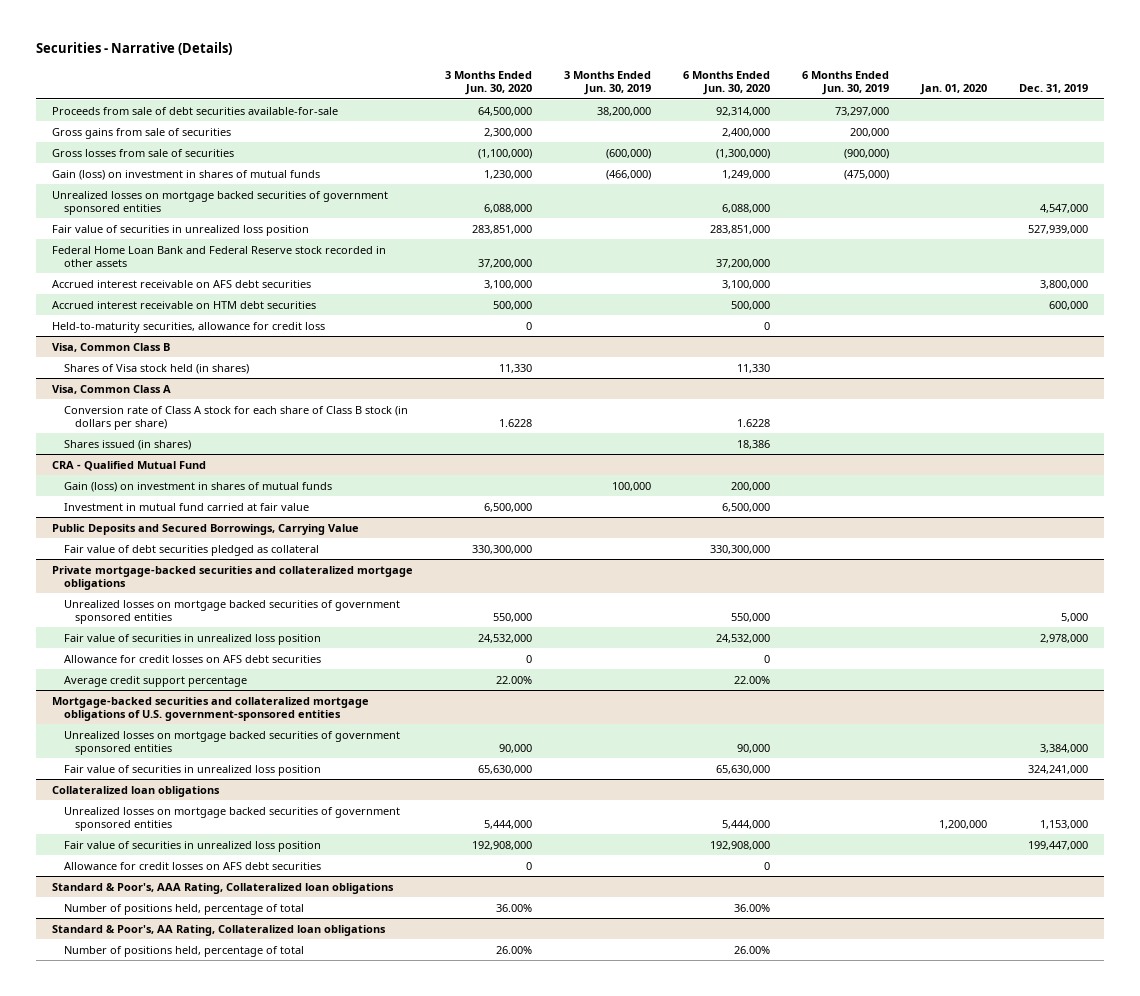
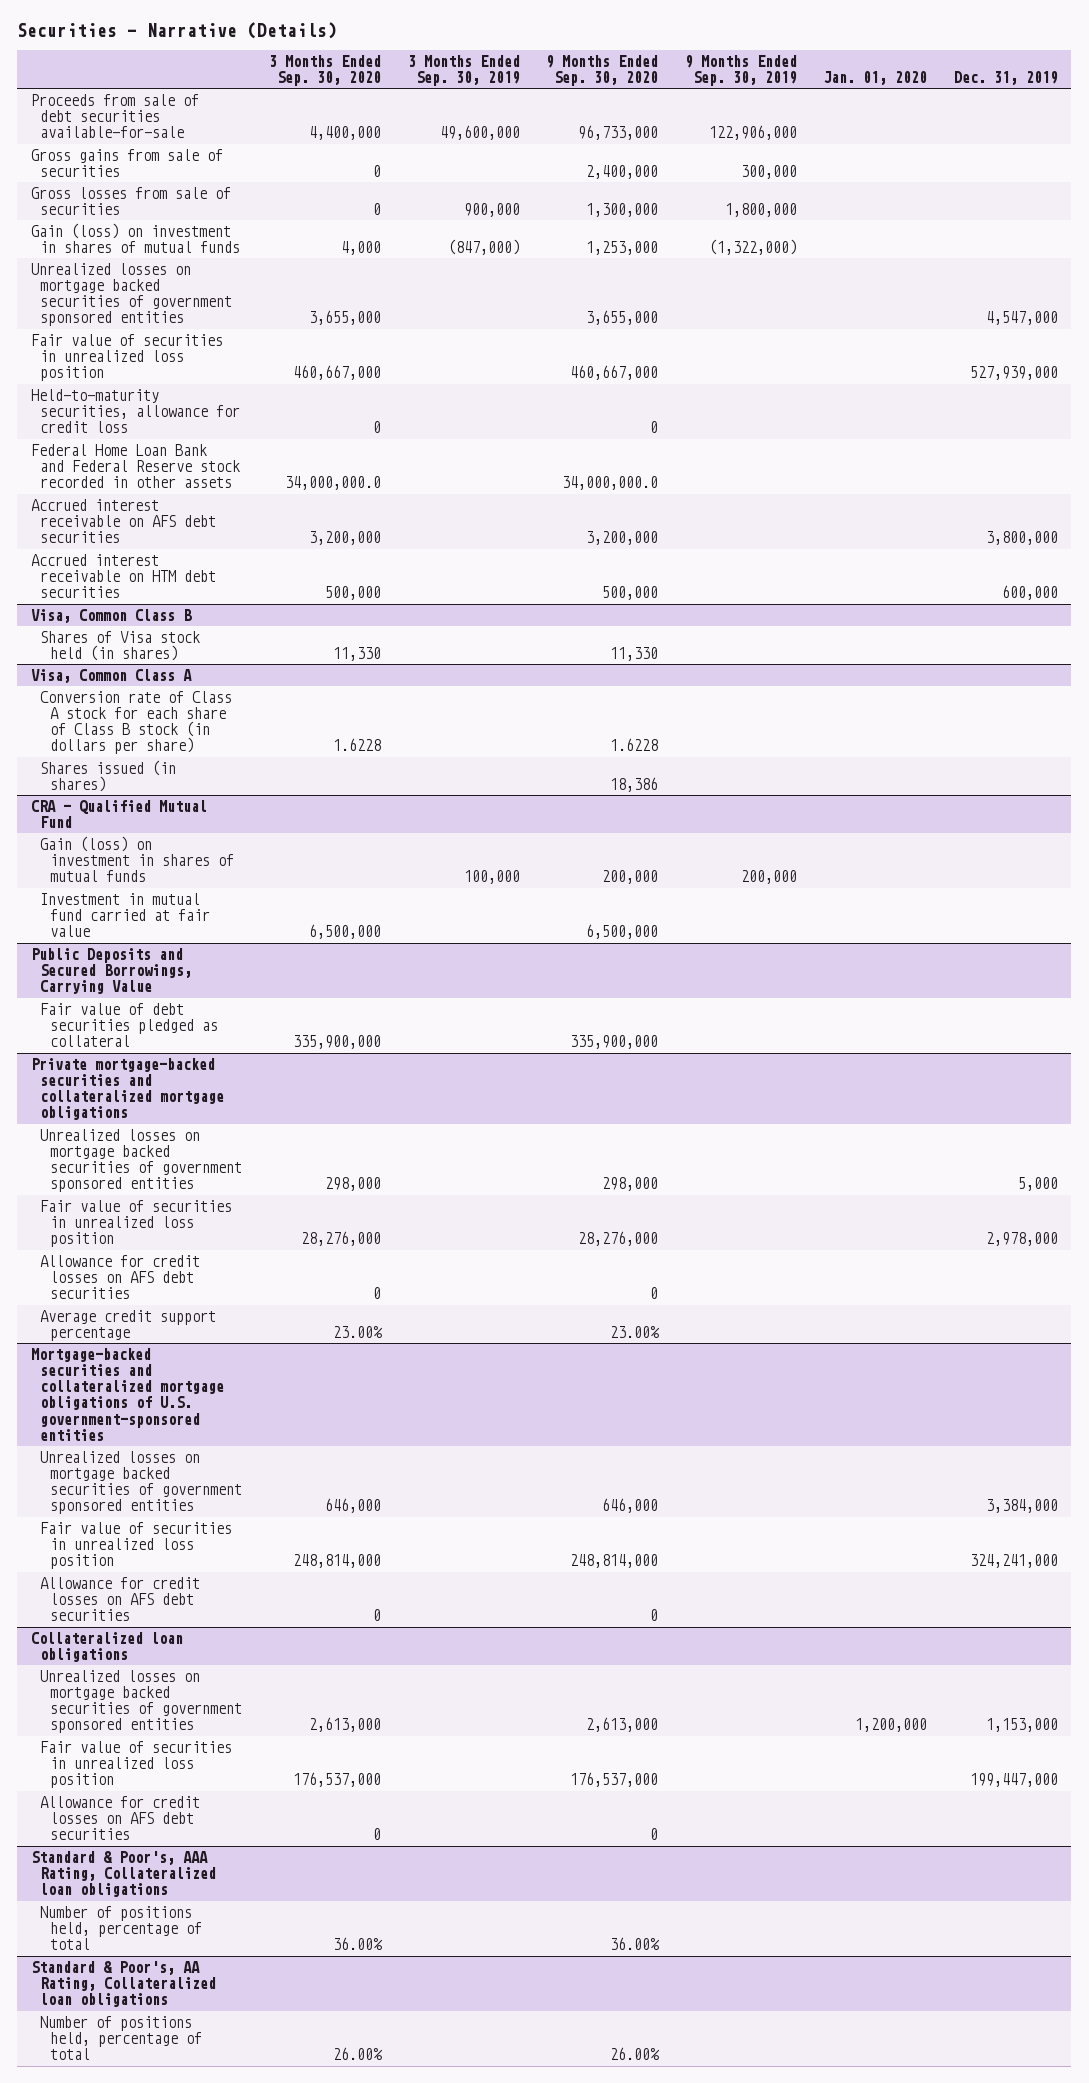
[444,71,532,96] 3 Months Ended Jun. 30, 2020 -> none
[563,71,651,96] 3 Months Ended Jun. 30, 2019 -> none
[682,71,770,96] 6 Months Ended Jun. 30, 2020 -> none
[801,71,889,96] 6 Months Ended Jun. 30, 2019 -> none
none -> [268,54,381,86] 3 Months Ended Sep. 30, 2020
none -> [407,54,520,86] 3 Months Ended Sep. 30, 2019
none -> [546,54,659,86] 9 Months Ended Sep. 30, 2020
none -> [684,54,797,86] 9 Months Ended Sep. 30, 2019
[51,321,325,333] Held-to-maturity securities, allowance for credit loss -> [30,388,241,434] Held-to-maturity securities, allowance for credit loss
none -> [40,1576,201,1622] Allowance for credit losses on AFS debt securities

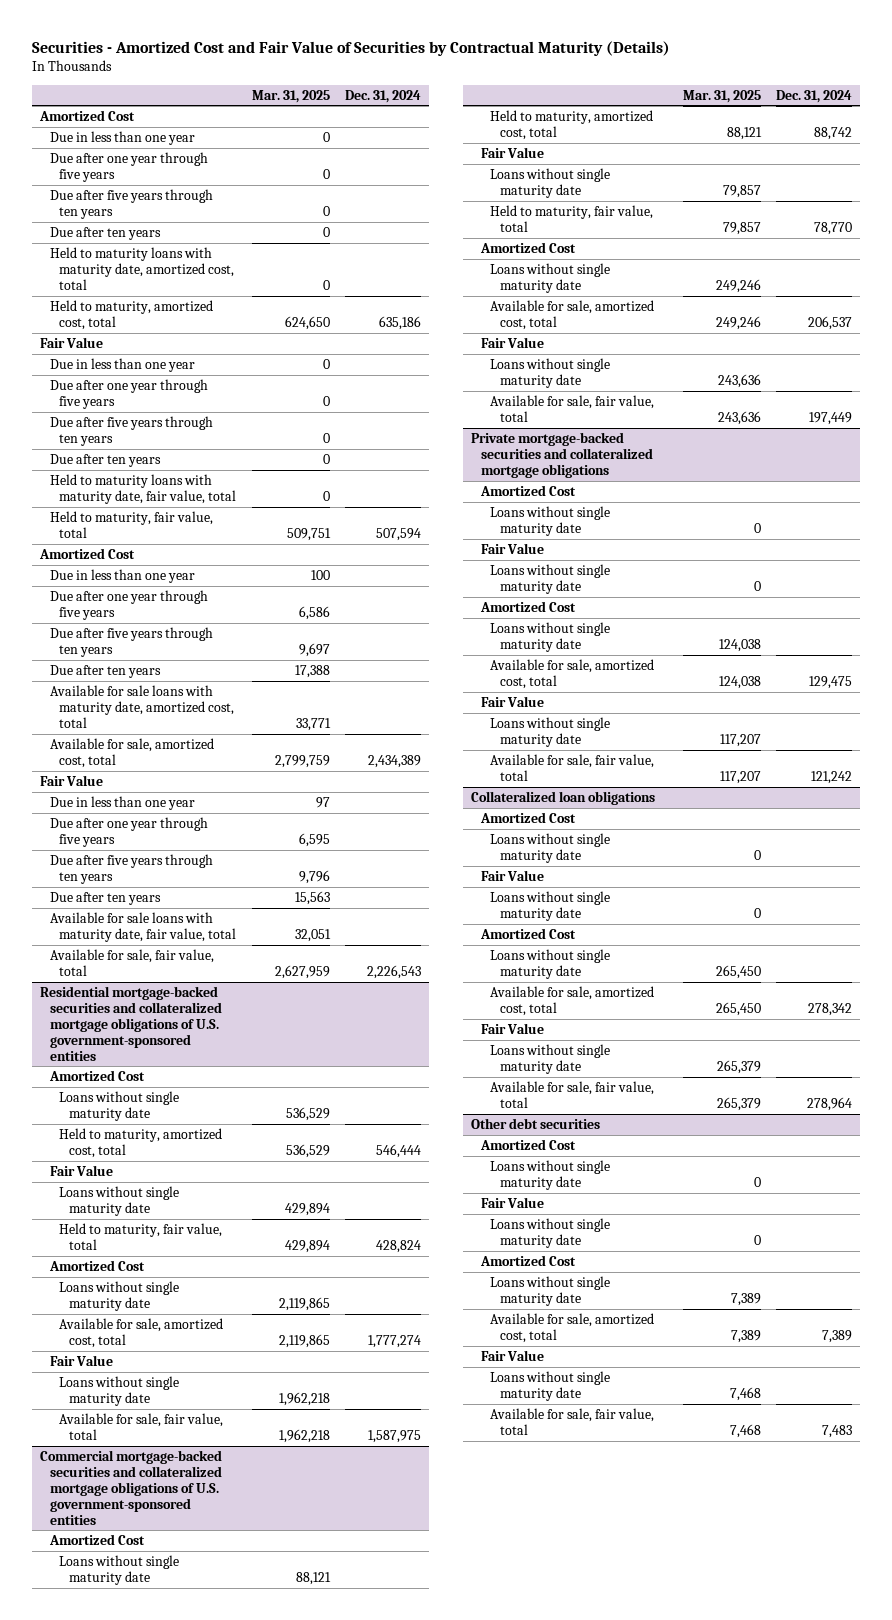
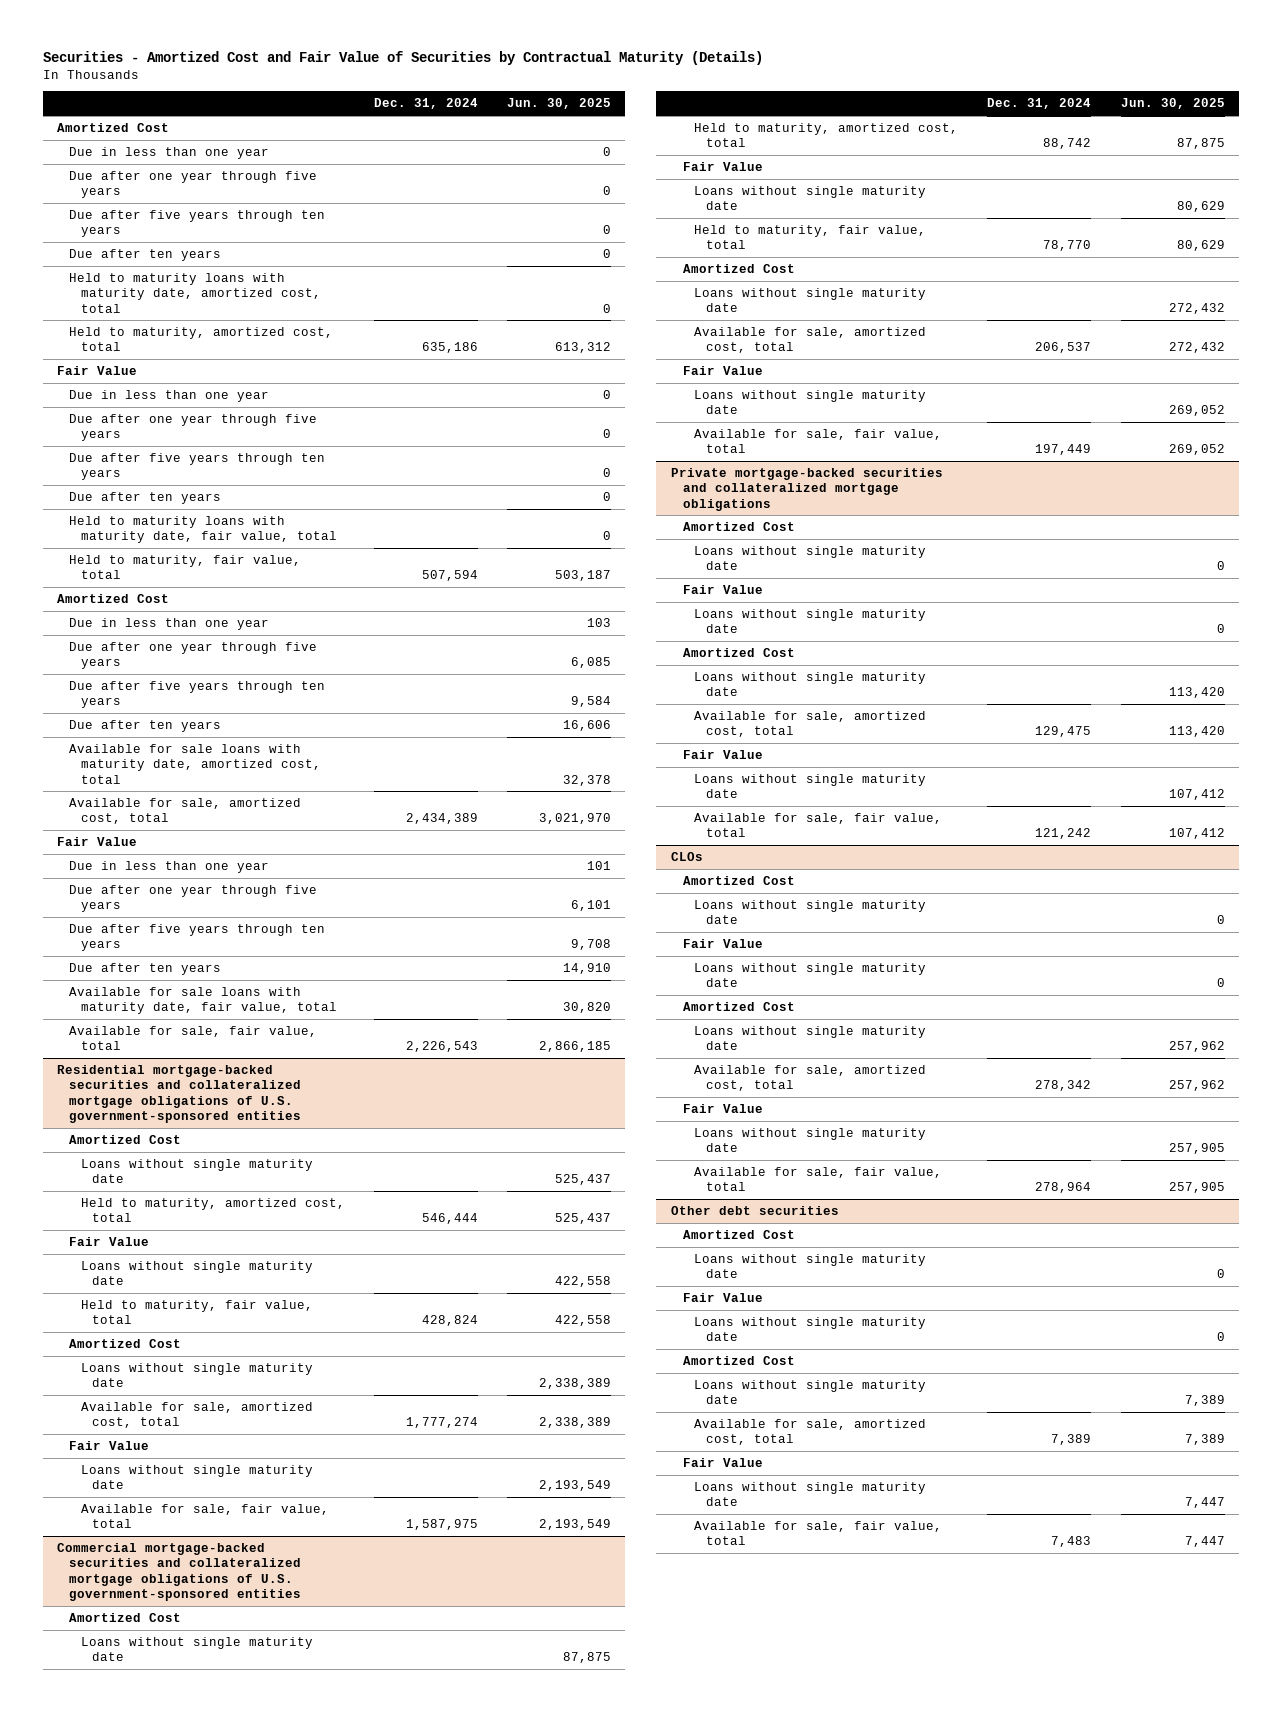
[251,89,330,103] Mar. 31, 2025 -> none
none -> [506,98,611,110] Jun. 30, 2025
[470,791,655,806] Collateralized loan obligations -> [671,852,704,862] CLOs

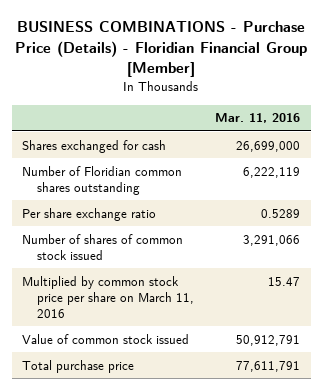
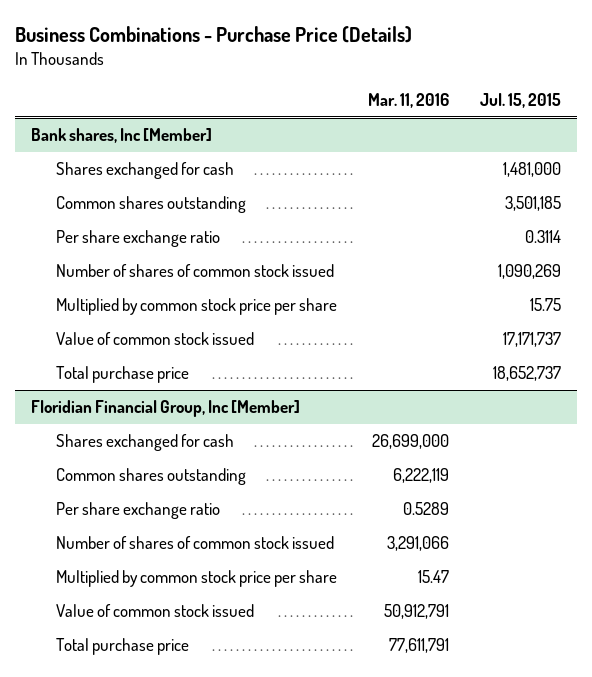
[15,21,308,78] BUSINESS COMBINATIONS - Purchase Price (Details) - Floridian Financial Group [Member] -> [15,26,413,44] Business Combinations - Purchase Price (Details)
none -> [480,93,562,109] Jul. 15, 2015
none -> [30,128,212,144] Bank shares, Inc [Member]
none -> [55,162,234,180] Shares exchanged for cash
none -> [55,196,246,214] Common shares outstanding
none -> [55,230,220,248] Per share exchange ratio
none -> [55,264,334,278] Number of shares of common stock issued
none -> [55,298,337,316] Multiplied by common stock price per share
none -> [55,332,254,346] Value of common stock issued
none -> [55,366,189,384] Total purchase price
none -> [30,400,300,418] Floridian Financial Group, Inc [Member]
[22,165,183,195] Number of Floridian common shares outstanding -> [55,468,246,486] Common shares outstanding
[22,275,194,318] Multiplied by common stock price per share on March 11, 2016 -> [55,570,337,588] Multiplied by common stock price per share

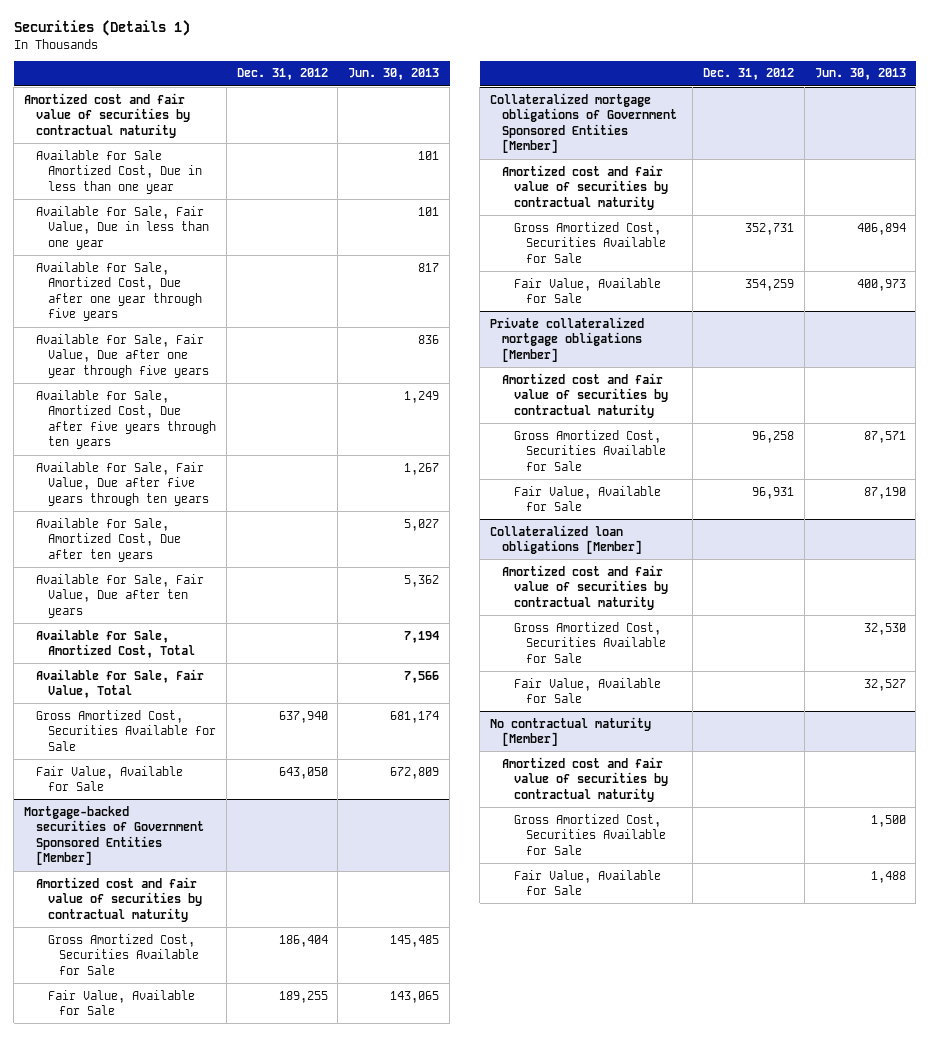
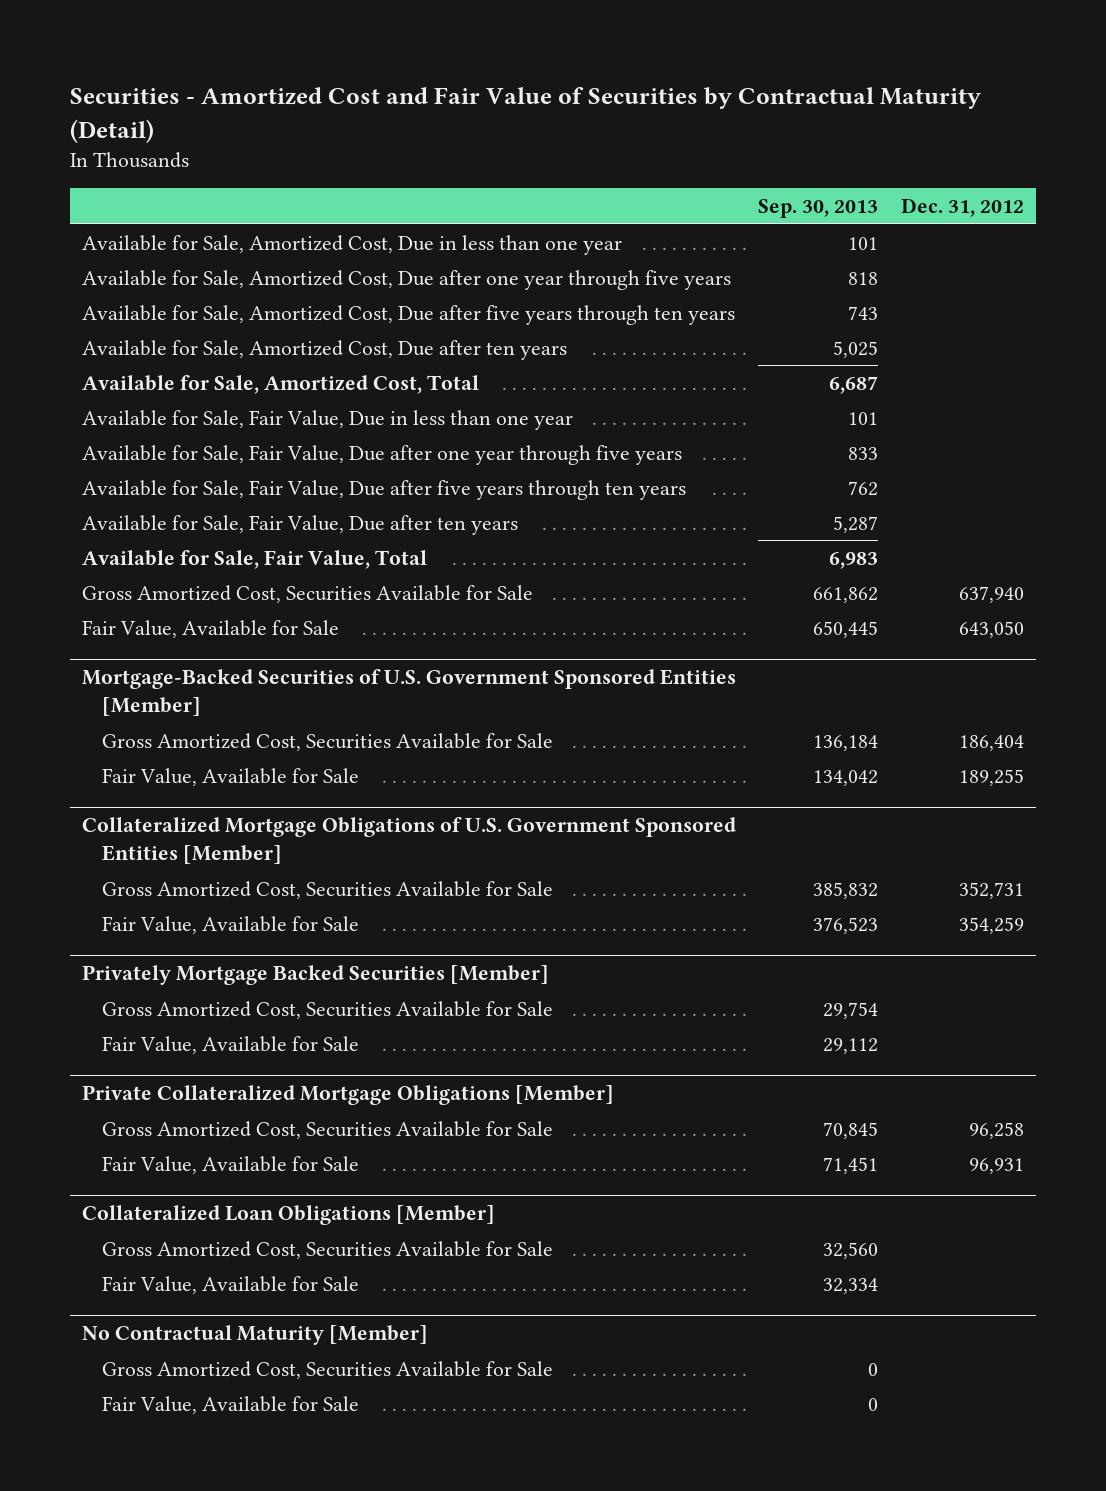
[13,20,190,37] Securities (Details 1) -> [70,86,982,143] Securities - Amortized Cost and Fair Value of Securities by Contractual Maturity (Detail)
[348,68,440,81] Jun. 30, 2013 -> none
none -> [758,199,879,219] Sep. 30, 2013
[24,92,190,138] Amortized cost and fair value of securities by contractual maturity -> none
[35,149,202,194] Available for Sale Amortized Cost, Due in less than one year -> [81,234,622,255] Available for Sale, Amortized Cost, Due in less than one year
[35,205,209,250] Available for Sale, Fair Value, Due in less than one year -> [81,409,573,430] Available for Sale, Fair Value, Due in less than one year
[35,333,209,378] Available for Sale, Fair Value, Due after one year through five years -> [81,444,682,465] Available for Sale, Fair Value, Due after one year through five years
[35,461,209,506] Available for Sale, Fair Value, Due after five years through ten years -> [81,479,686,500] Available for Sale, Fair Value, Due after five years through ten years
[35,573,204,618] Available for Sale, Fair Value, Due after ten years -> [81,514,518,535] Available for Sale, Fair Value, Due after ten years
[35,876,202,922] Amortized cost and fair value of securities by contractual maturity -> none
[24,805,204,866] Mortgage-backed securities of Government Sponsored Entities [Member] -> [81,668,736,716] Mortgage-Backed Securities of U.S. Government Sponsored Entities [Member]
[502,164,668,210] Amortized cost and fair value of securities by contractual maturity -> none
[490,92,678,154] Collateralized mortgage obligations of Government Sponsored Entities [Member] -> [81,816,736,864] Collateralized Mortgage Obligations of U.S. Government Sponsored Entities [Member]
[502,372,668,418] Amortized cost and fair value of securities by contractual maturity -> none
none -> [81,964,549,985] Privately Mortgage Backed Securities [Member]
none -> [102,1000,554,1019] Gross Amortized Cost, Securities Available for Sale
none -> [102,1035,360,1054] Fair Value, Available for Sale
[490,316,645,362] Private collateralized mortgage obligations [Member] -> [81,1084,614,1105] Private Collateralized Mortgage Obligations [Member]
[502,564,668,610] Amortized cost and fair value of securities by contractual maturity -> none
[490,524,643,555] Collateralized loan obligations [Member] -> [81,1204,495,1225] Collateralized Loan Obligations [Member]
[502,756,668,802] Amortized cost and fair value of securities by contractual maturity -> none
[490,716,652,747] No contractual maturity [Member] -> [81,1324,428,1345] No Contractual Maturity [Member]

